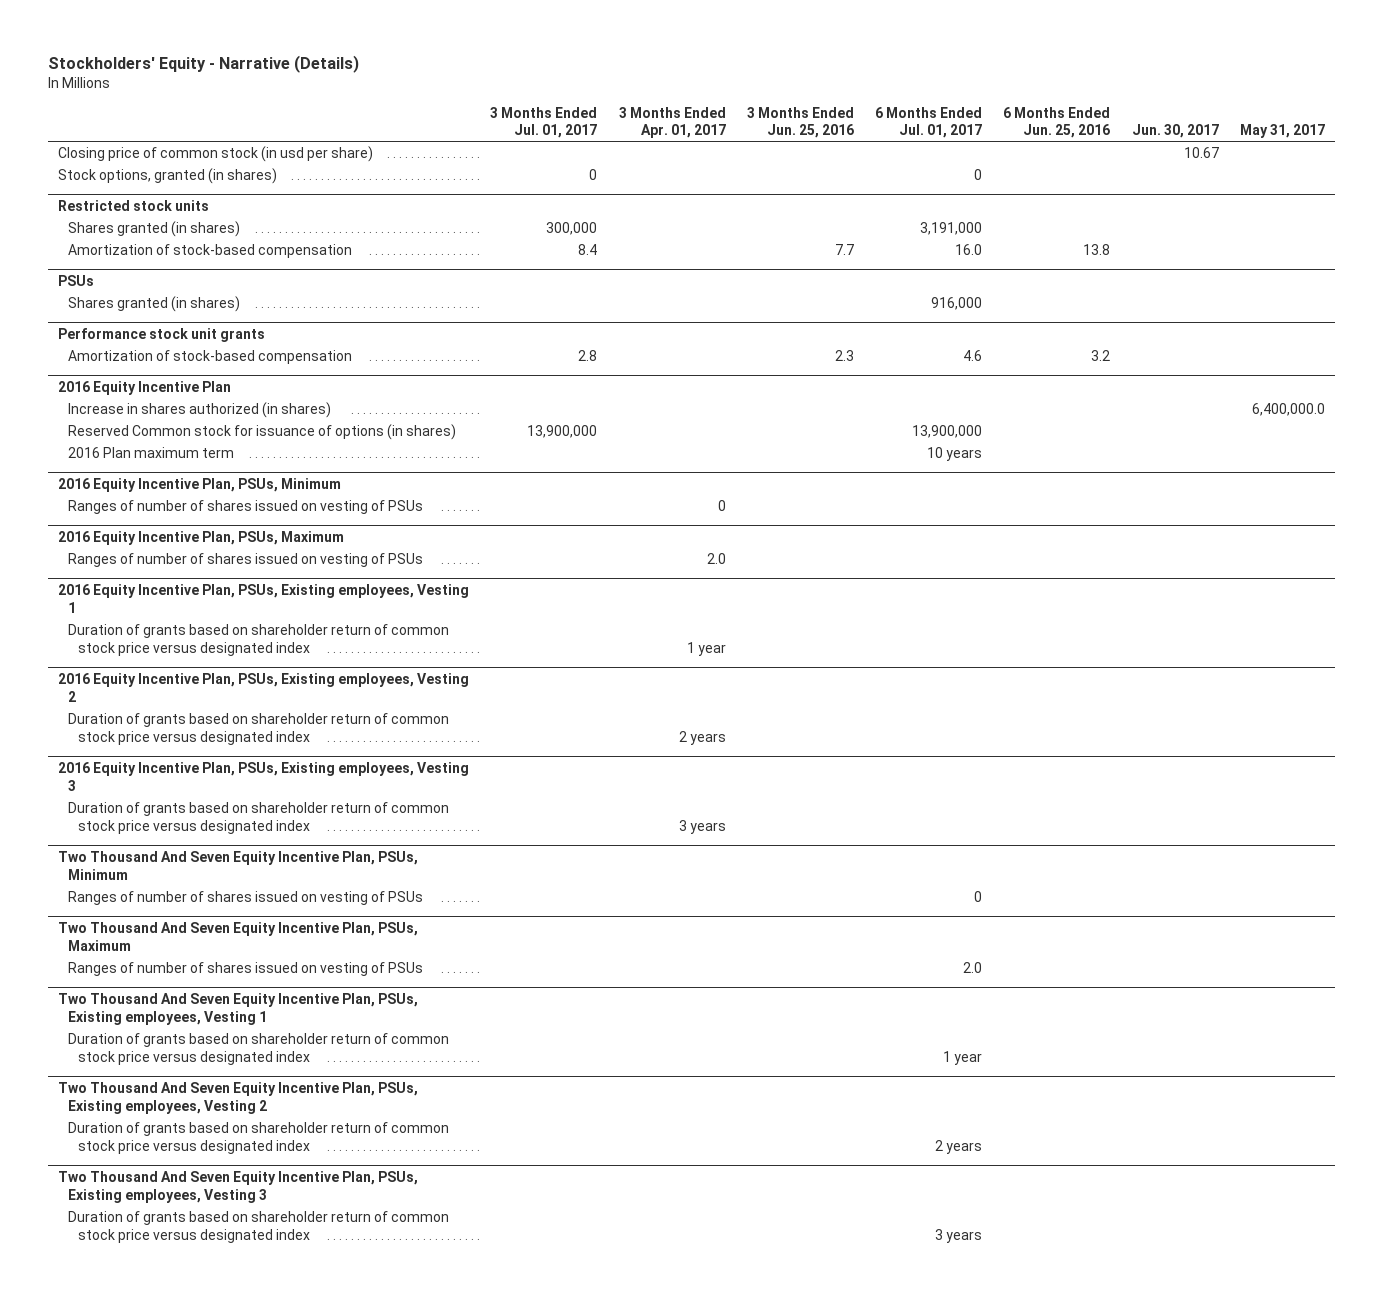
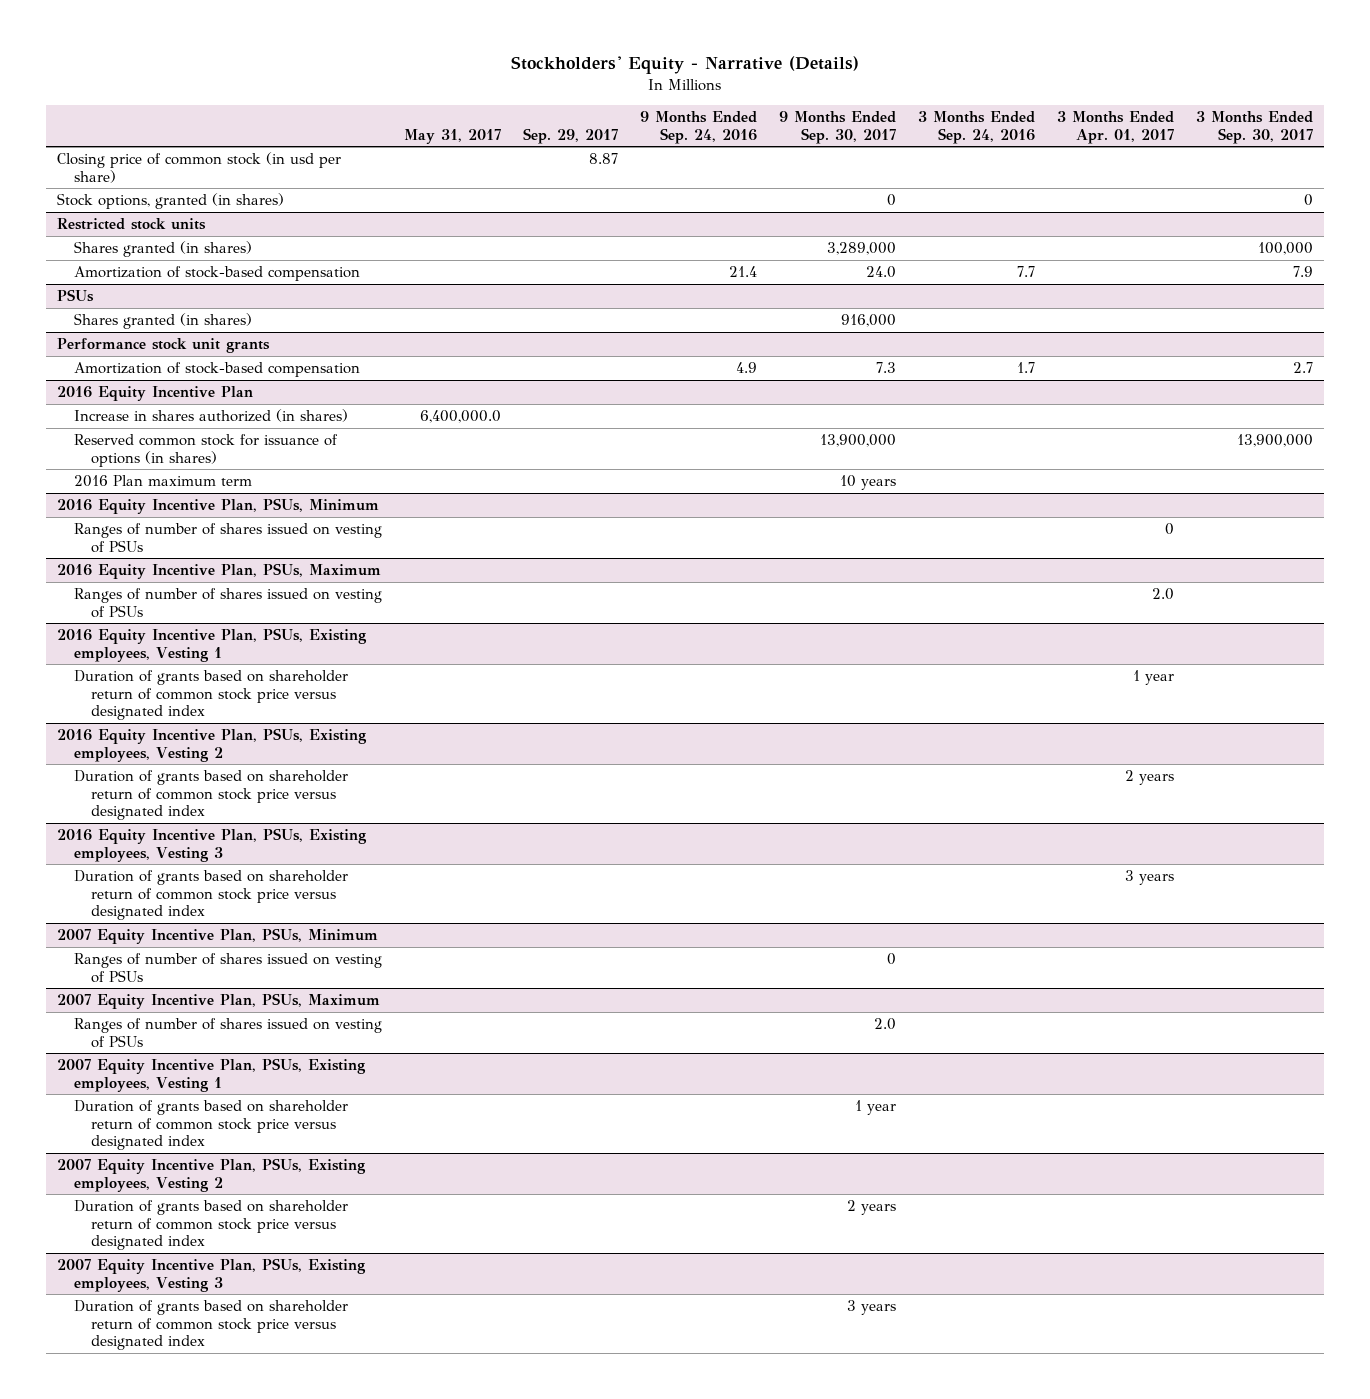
[490,106,598,139] 3 Months Ended Jul. 01, 2017 -> none
[746,106,854,139] 3 Months Ended Jun. 25, 2016 -> none
[875,106,983,139] 6 Months Ended Jul. 01, 2017 -> none
[1003,106,1111,139] 6 Months Ended Jun. 25, 2016 -> none
[1131,124,1219,139] Jun. 30, 2017 -> none
none -> [522,127,618,144] Sep. 29, 2017
none -> [640,111,758,144] 9 Months Ended Sep. 24, 2016
none -> [779,111,897,144] 9 Months Ended Sep. 30, 2017
none -> [918,111,1036,144] 3 Months Ended Sep. 24, 2016
none -> [1196,111,1314,144] 3 Months Ended Sep. 30, 2017
[68,423,457,440] Reserved Common stock for issuance of options (in shares) -> [73,434,338,467] Reserved common stock for issuance of options (in shares)
[58,850,419,880] Two Thousand And Seven Equity Incentive Plan, PSUs, Minimum -> [56,928,378,945] 2007 Equity Incentive Plan, PSUs, Minimum
[58,921,419,951] Two Thousand And Seven Equity Incentive Plan, PSUs, Maximum -> [56,993,380,1010] 2007 Equity Incentive Plan, PSUs, Maximum
[58,992,419,1025] Two Thousand And Seven Equity Incentive Plan, PSUs, Existing employees, Vesting 1 -> [56,1058,366,1092] 2007 Equity Incentive Plan, PSUs, Existing employees, Vesting 1
[58,1081,419,1114] Two Thousand And Seven Equity Incentive Plan, PSUs, Existing employees, Vesting 2 -> [56,1158,366,1192] 2007 Equity Incentive Plan, PSUs, Existing employees, Vesting 2
[58,1170,419,1203] Two Thousand And Seven Equity Incentive Plan, PSUs, Existing employees, Vesting 3 -> [56,1258,366,1292] 2007 Equity Incentive Plan, PSUs, Existing employees, Vesting 3

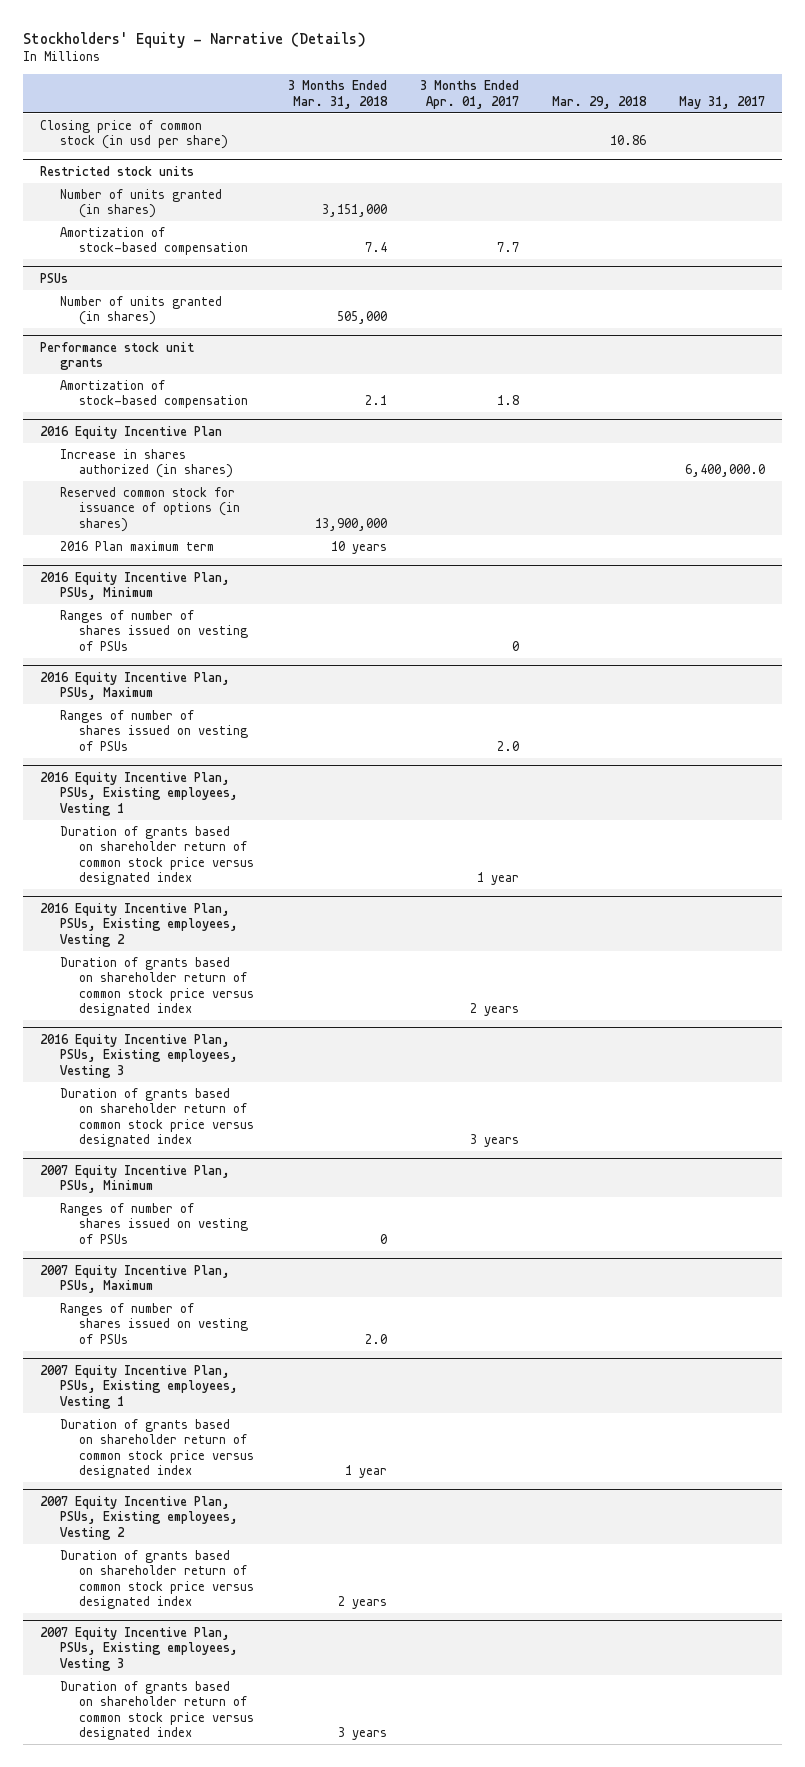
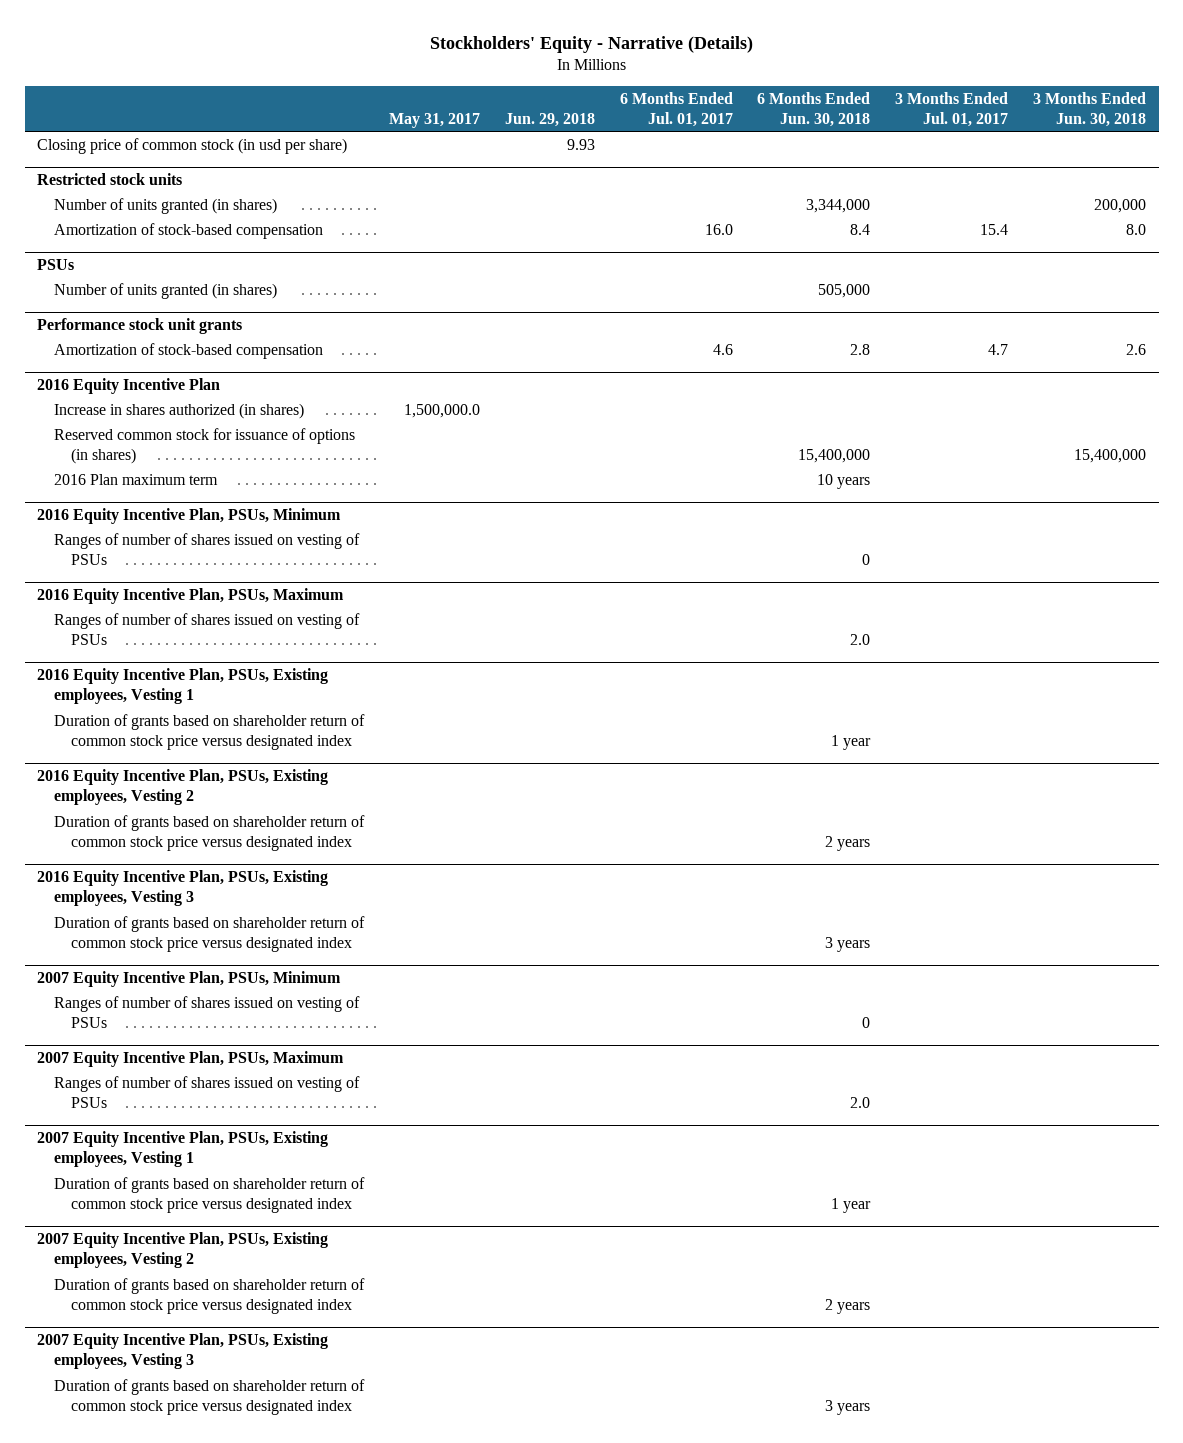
[287,80,388,109] 3 Months Ended Mar. 31, 2018 -> none
[419,80,519,109] 3 Months Ended Apr. 01, 2017 -> none
[552,95,648,109] Mar. 29, 2018 -> none
none -> [504,113,595,128] Jun. 29, 2018
none -> [619,91,733,128] 6 Months Ended Jul. 01, 2017
none -> [757,91,871,128] 6 Months Ended Jun. 30, 2018
none -> [895,91,1009,128] 3 Months Ended Jul. 01, 2017
none -> [1033,91,1147,128] 3 Months Ended Jun. 30, 2018
[685,464,766,478] 6,400,000.0 -> [404,403,481,418] 1,500,000.0

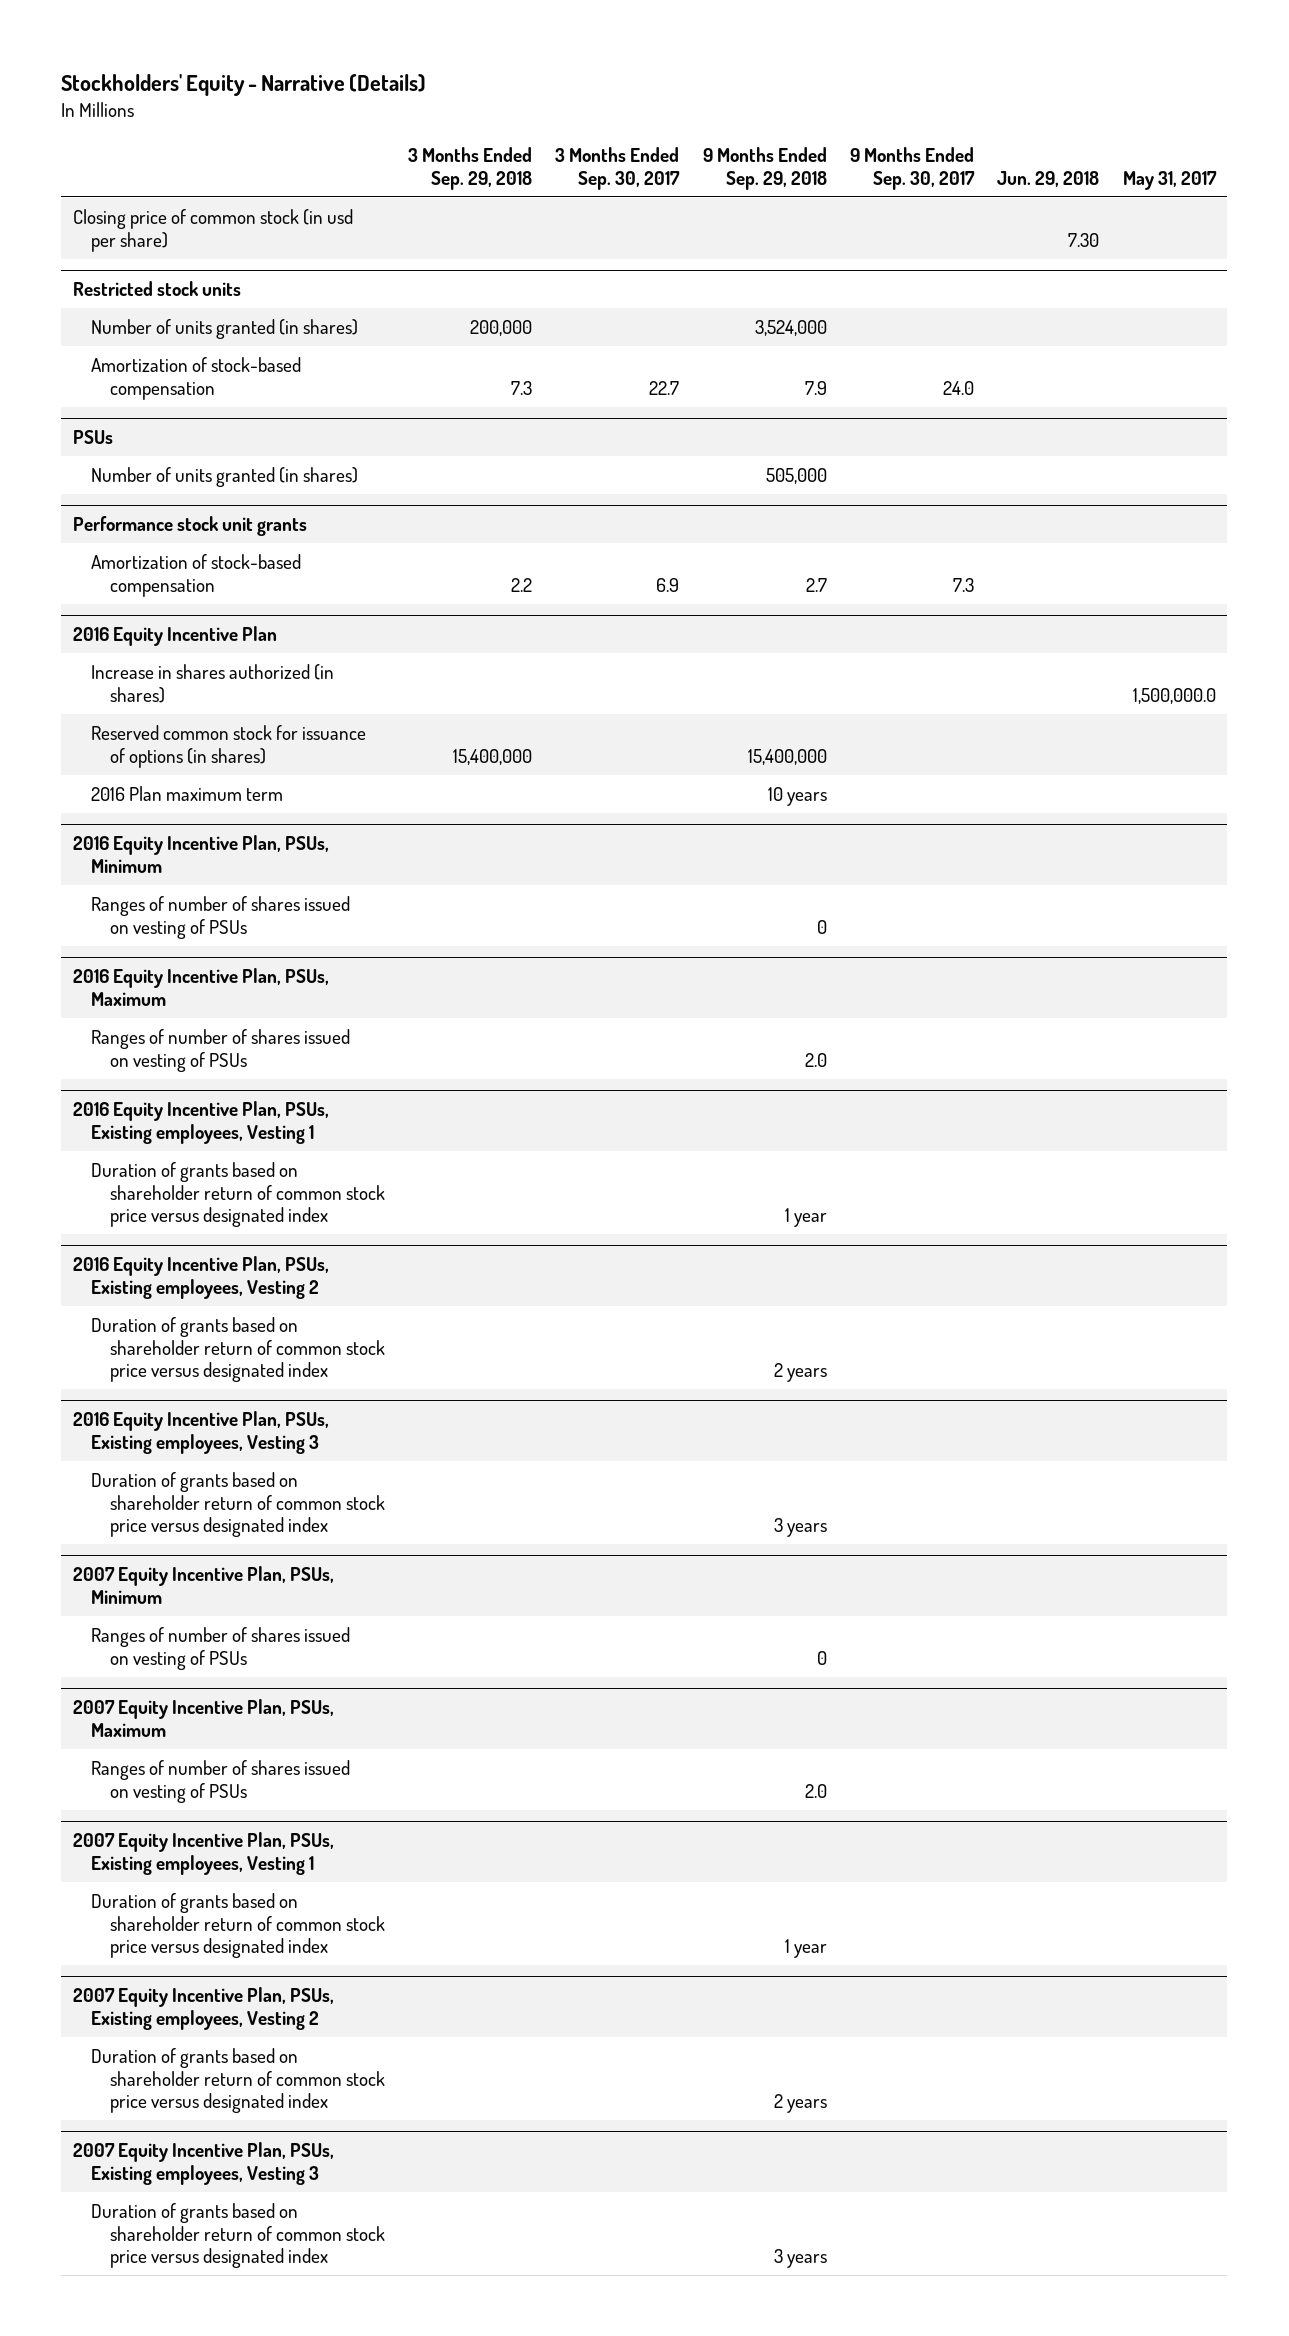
[619,91,733,128] 6 Months Ended Jul. 01, 2017 -> none
[757,91,871,128] 6 Months Ended Jun. 30, 2018 -> none
[895,91,1009,128] 3 Months Ended Jul. 01, 2017 -> none
[1033,91,1147,128] 3 Months Ended Jun. 30, 2018 -> none
none -> [408,146,533,190] 3 Months Ended Sep. 29, 2018
none -> [555,146,681,190] 3 Months Ended Sep. 30, 2017
none -> [702,146,827,190] 9 Months Ended Sep. 29, 2018
none -> [850,146,976,190] 9 Months Ended Sep. 30, 2017
[566,138,595,150] 9.93 -> [1068,232,1100,247] 7.30

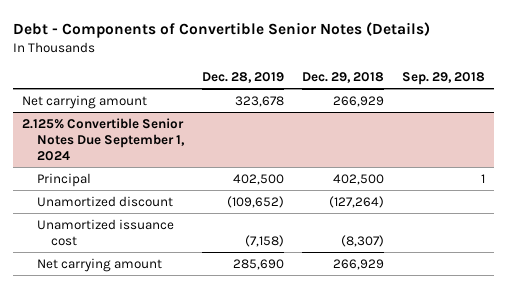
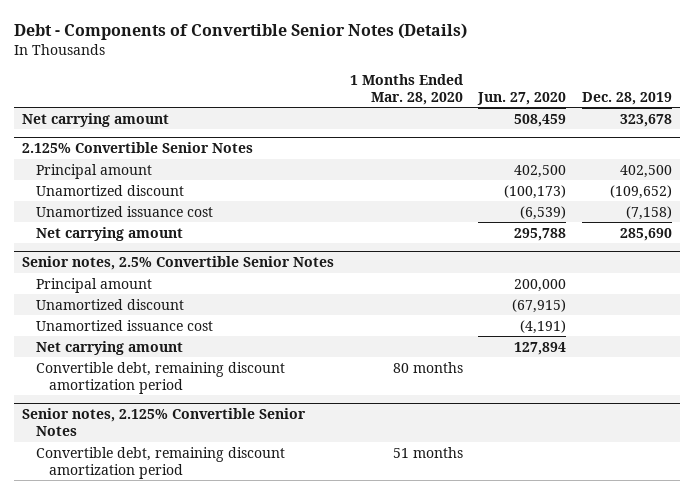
[302,72,385,84] Dec. 29, 2018 -> none
[402,72,486,86] Sep. 29, 2018 -> none
none -> [349,73,463,105] 1 Months Ended Mar. 28, 2020
none -> [477,91,567,105] Jun. 27, 2020
[22,117,185,161] 2.125% Convertible Senior Notes Due September 1, 2024 -> [22,142,254,154] 2.125% Convertible Senior Notes
[36,172,91,187] Principal -> [35,163,152,179] Principal amount
none -> [22,256,335,271] Senior notes, 2.5% Convertible Senior Notes
none -> [35,277,152,293] Principal amount
none -> [35,298,184,310] Unamortized discount
none -> [35,319,213,331] Unamortized issuance cost
none -> [35,340,183,355] Net carrying amount
none -> [35,361,285,394] Convertible debt, remaining discount amortization period
none -> [22,408,307,437] Senior notes, 2.125% Convertible Senior Notes
none -> [35,446,285,479] Convertible debt, remaining discount amortization period

